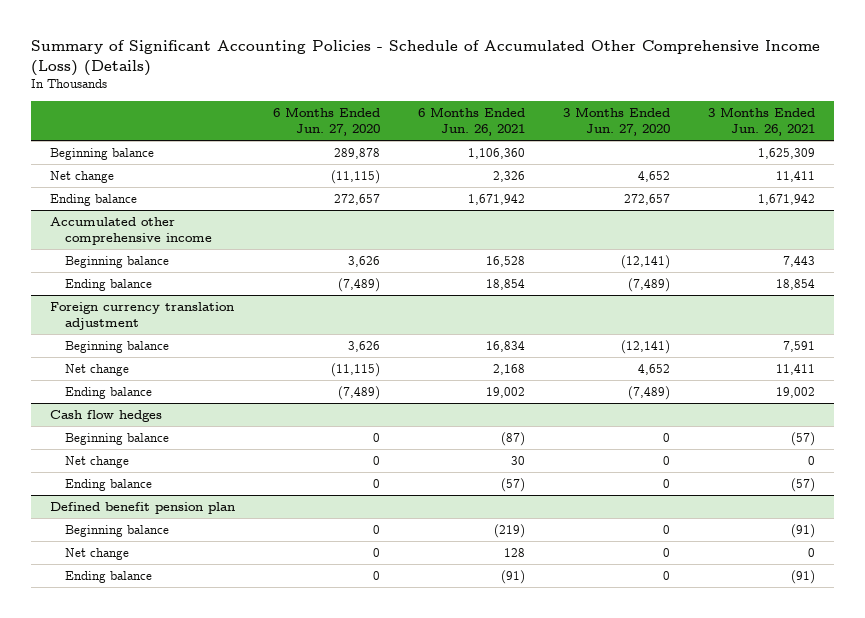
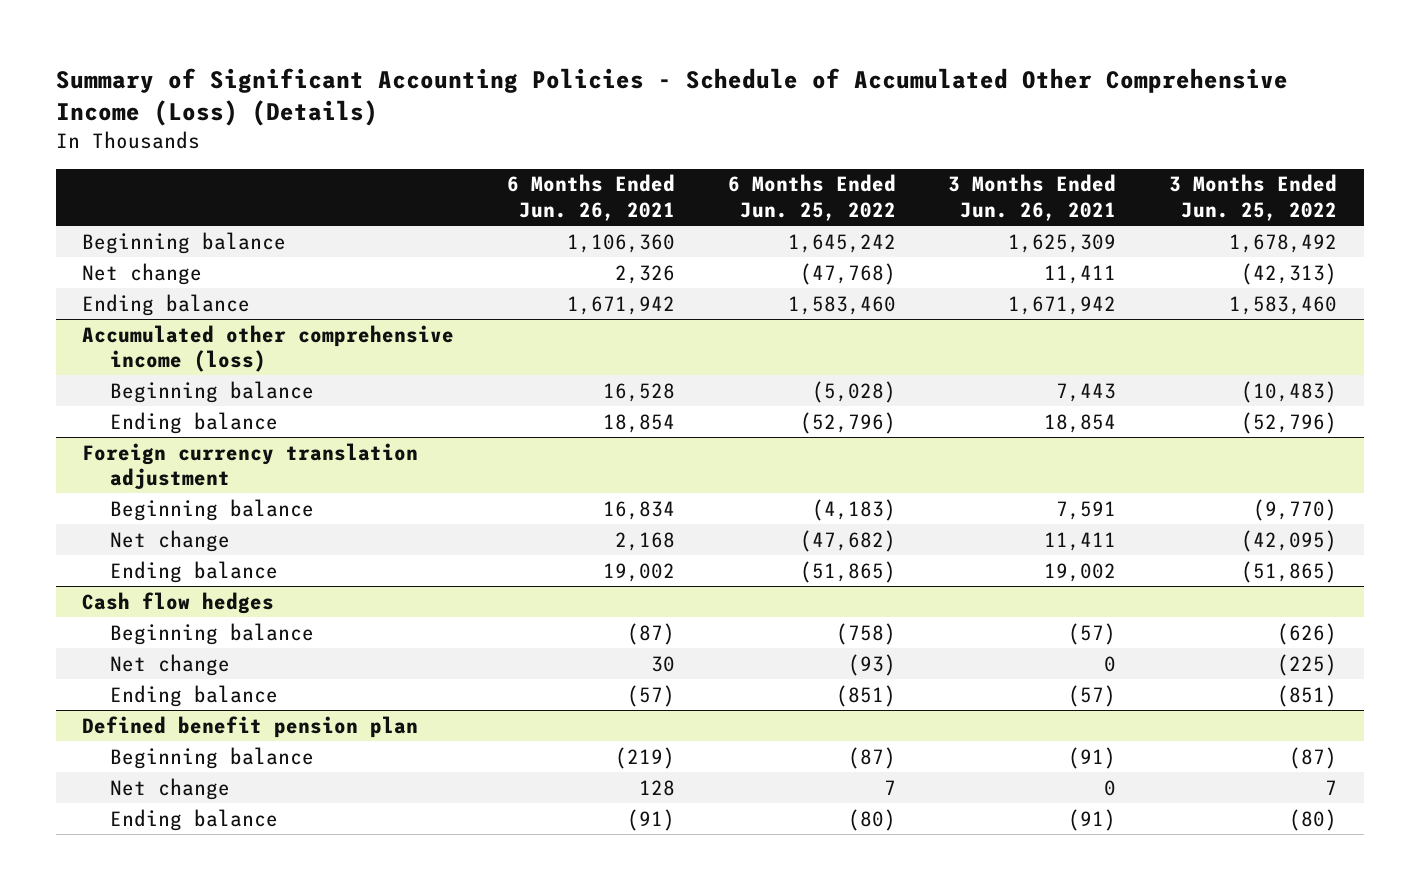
[273,107,381,137] 6 Months Ended Jun. 27, 2020 -> none
[562,107,670,137] 3 Months Ended Jun. 27, 2020 -> none
none -> [727,174,896,221] 6 Months Ended Jun. 25, 2022
none -> [1169,174,1338,221] 3 Months Ended Jun. 25, 2022
[50,217,213,245] Accumulated other comprehensive income -> [82,324,455,373] Accumulated other comprehensive income (loss)

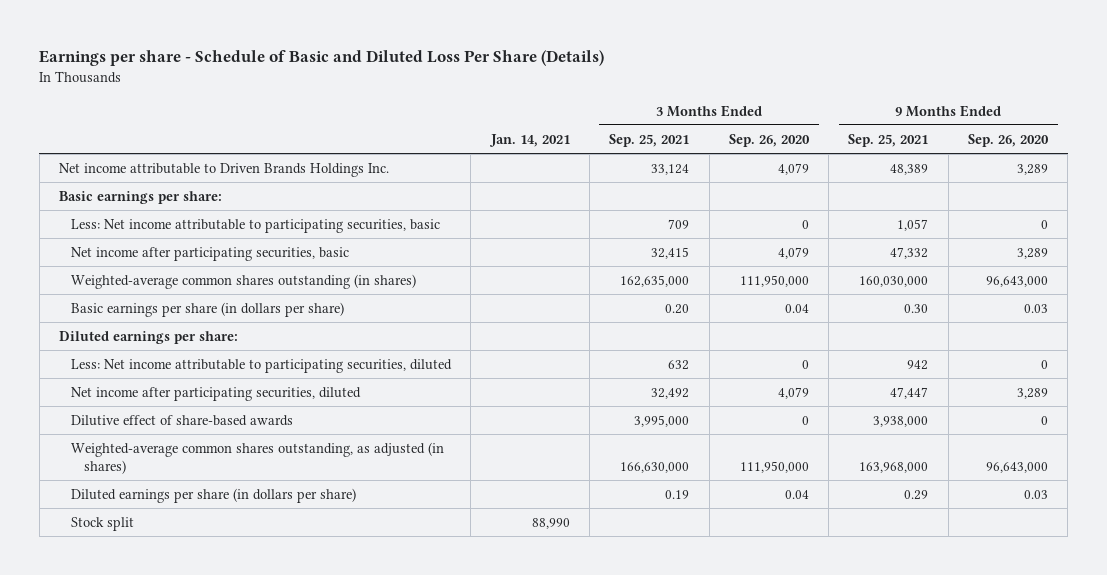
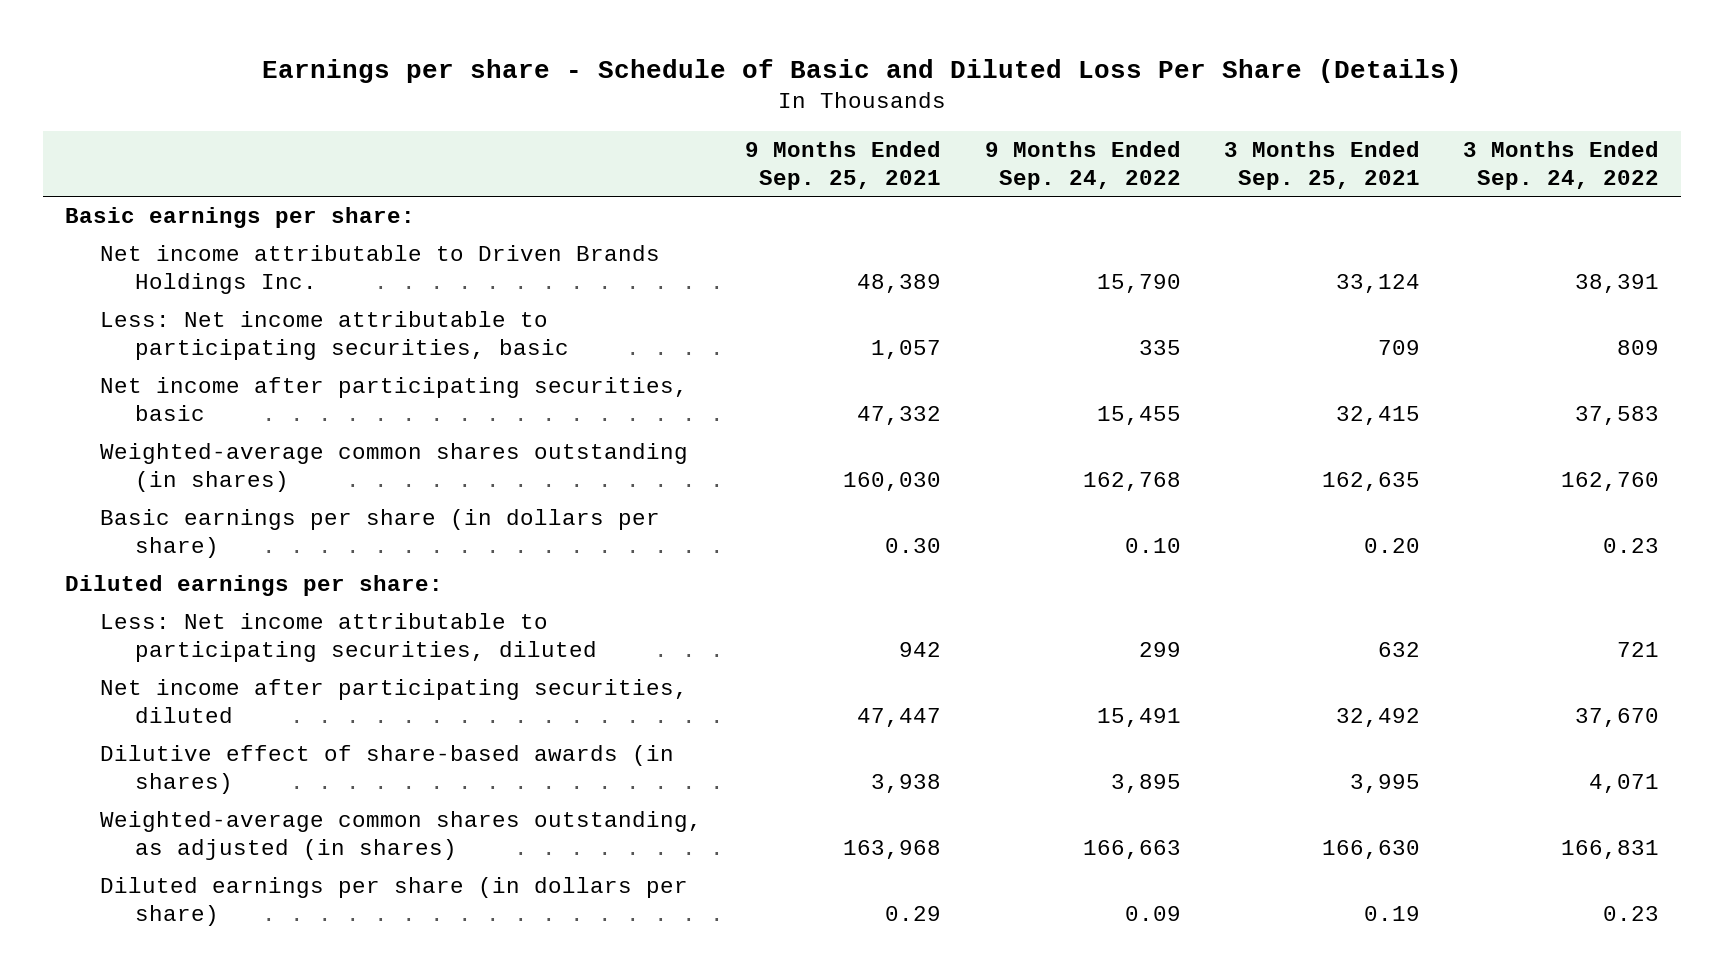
[488,133,570,147] Jan. 14, 2021 -> none
[728,133,810,147] Sep. 26, 2020 -> none
[967,133,1049,147] Sep. 26, 2020 -> none
none -> [984,140,1181,191] 9 Months Ended Sep. 24, 2022
none -> [1463,140,1660,191] 3 Months Ended Sep. 24, 2022
[58,162,389,177] Net income attributable to Driven Brands Holdings Inc. -> [99,245,660,295] Net income attributable to Driven Brands Holdings Inc.
[620,274,690,287] 162,635,000 -> [1321,472,1420,492] 162,635
[859,275,929,287] 160,030,000 -> [843,472,942,492] 160,030
[71,414,294,426] Dilutive effect of share-based awards -> [99,745,674,795] Dilutive effect of share-based awards (in shares)
[634,414,690,427] 3,995,000 -> [1349,774,1420,794] 3,995
[873,415,929,427] 3,938,000 -> [871,774,942,794] 3,938
[620,462,690,474] 166,630,000 -> [1321,840,1420,860] 166,630
[859,462,929,474] 163,968,000 -> [843,840,942,860] 163,968
[71,516,135,531] Stock split -> none

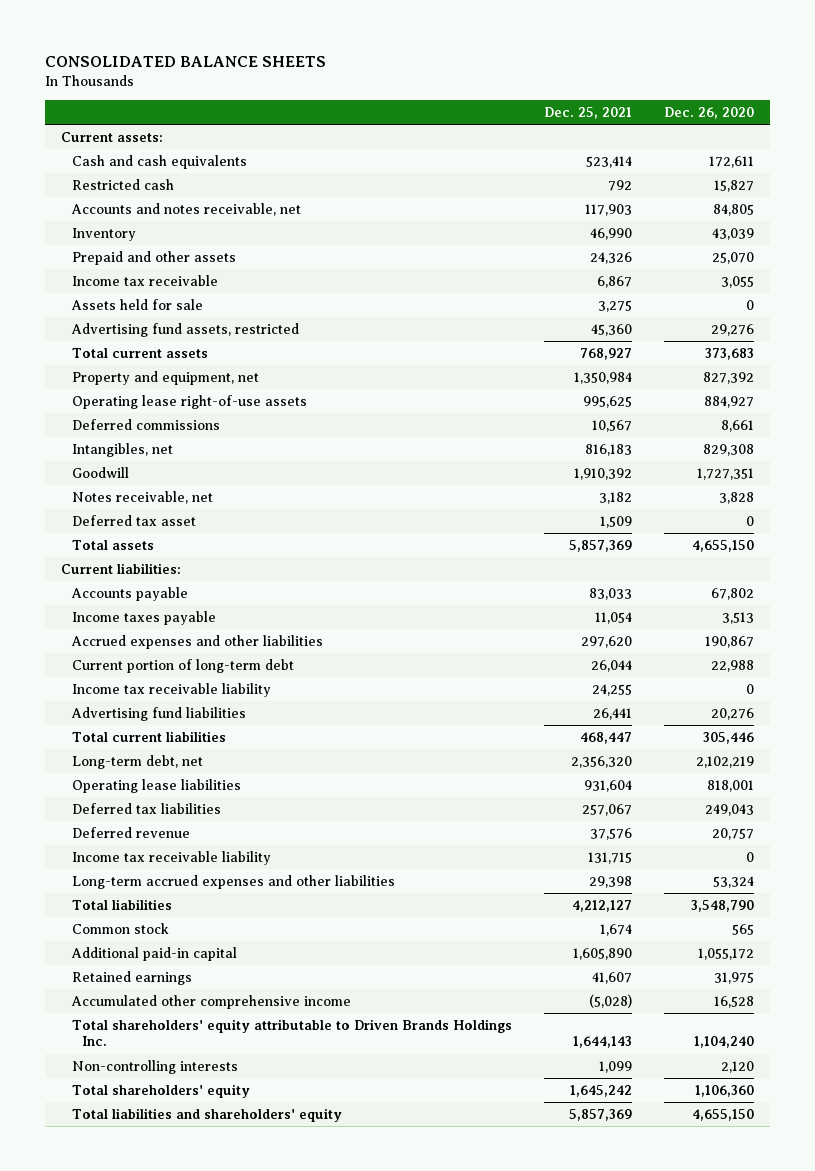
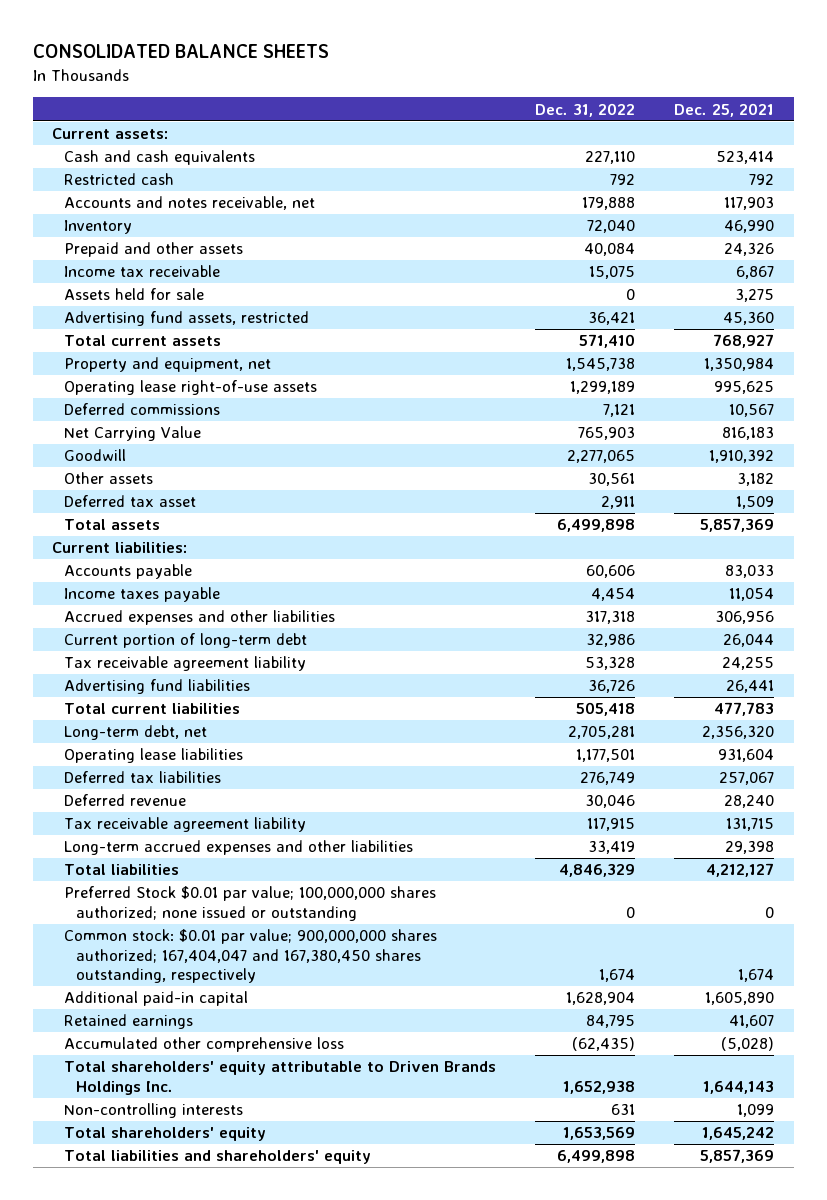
[664,106,755,119] Dec. 26, 2020 -> none
none -> [535,102,636,117] Dec. 31, 2022
[71,442,173,457] Intangibles, net -> [64,426,202,442] Net Carrying Value
[71,490,213,504] Notes receivable, net -> [64,472,154,485] Other assets
[580,635,632,648] 297,620 -> [715,611,775,625] 306,956
[71,682,271,697] Income tax receivable liability -> [64,656,307,672] Tax receivable agreement liability
[579,731,632,744] 468,447 -> [714,702,775,717] 477,783
[589,827,632,840] 37,576 -> [724,795,775,809] 28,240
[71,850,271,865] Income tax receivable liability -> [64,817,307,833] Tax receivable agreement liability
none -> [64,886,437,921] Preferred Stock $0.01 par value; 100,000,000 shares authorized; none issued or outstanding
[71,922,169,934] Common stock -> [64,929,438,983] Common stock: $0.01 par value; 900,000,000 shares authorized; 167,404,047 and 167,380,450 shares outstanding, respectively
[70,994,351,1009] Accumulated other comprehensive income -> [64,1037,345,1053] Accumulated other comprehensive loss

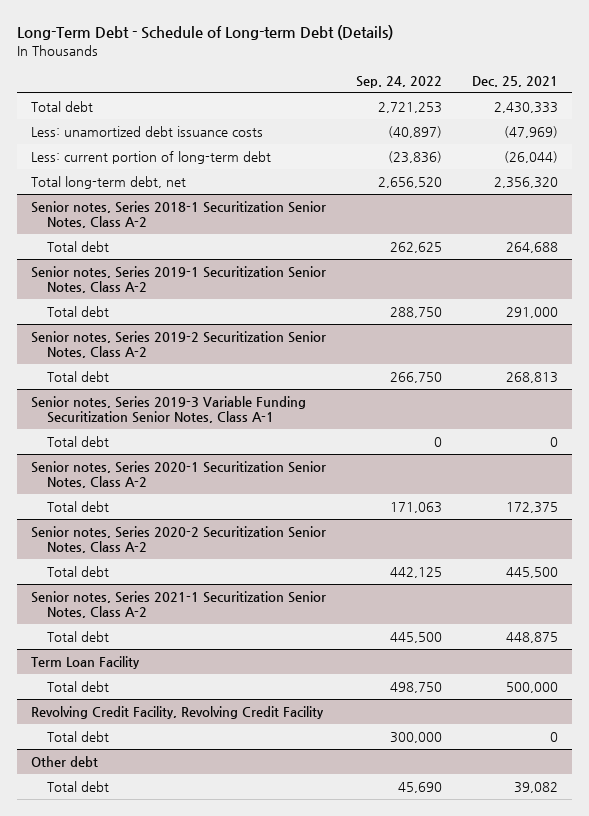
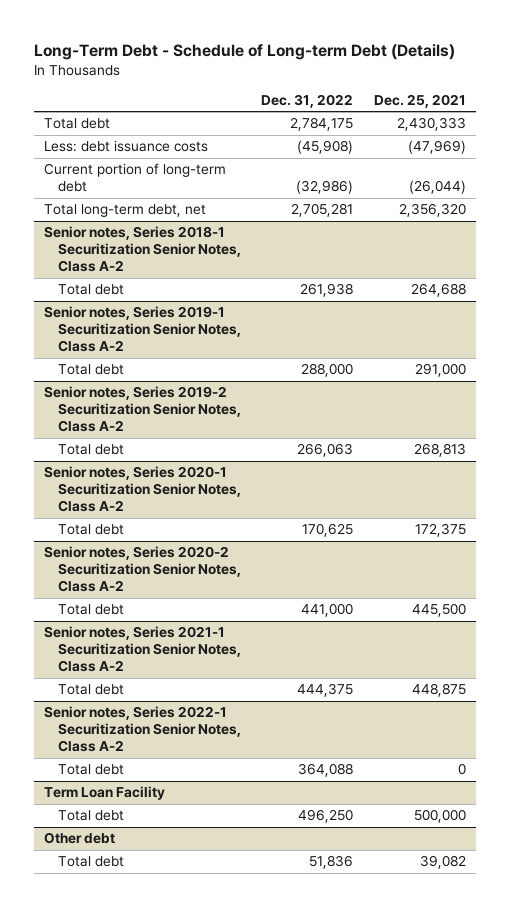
[356,75,443,88] Sep. 24, 2022 -> none
none -> [261,93,354,108] Dec. 31, 2022
[31,126,264,138] Less: unamortized debt issuance costs -> [44,140,209,153] Less: debt issuance costs
[31,151,272,165] Less: current portion of long-term debt -> [44,163,227,193] Current portion of long-term debt
[31,396,307,424] Senior notes, Series 2019-3 Variable Funding Securitization Senior Notes, Class A-1 -> none
[46,436,109,448] Total debt -> none
none -> [44,706,241,753] Senior notes, Series 2022-1 Securitization Senior Notes, Class A-2
none -> [57,764,124,776] Total debt
[31,706,325,720] Revolving Credit Facility, Revolving Credit Facility -> none
[46,731,109,743] Total debt -> none

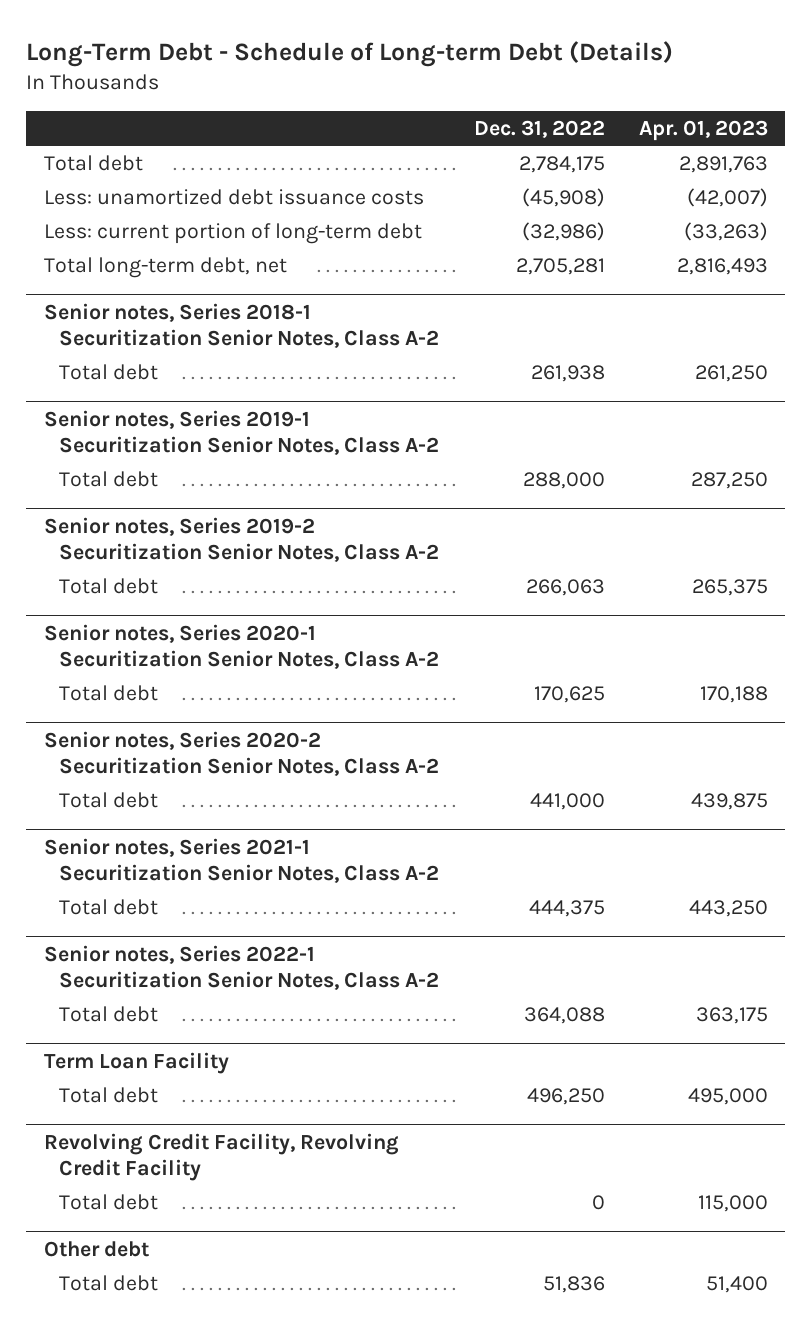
[373,93,466,108] Dec. 25, 2021 -> none
none -> [639,119,769,141] Apr. 01, 2023
[44,140,209,153] Less: debt issuance costs -> [43,188,424,205] Less: unamortized debt issuance costs
[44,163,227,193] Current portion of long-term debt -> [43,222,422,244] Less: current portion of long-term debt
none -> [43,1132,399,1181] Revolving Credit Facility, Revolving Credit Facility
none -> [59,1193,159,1210] Total debt

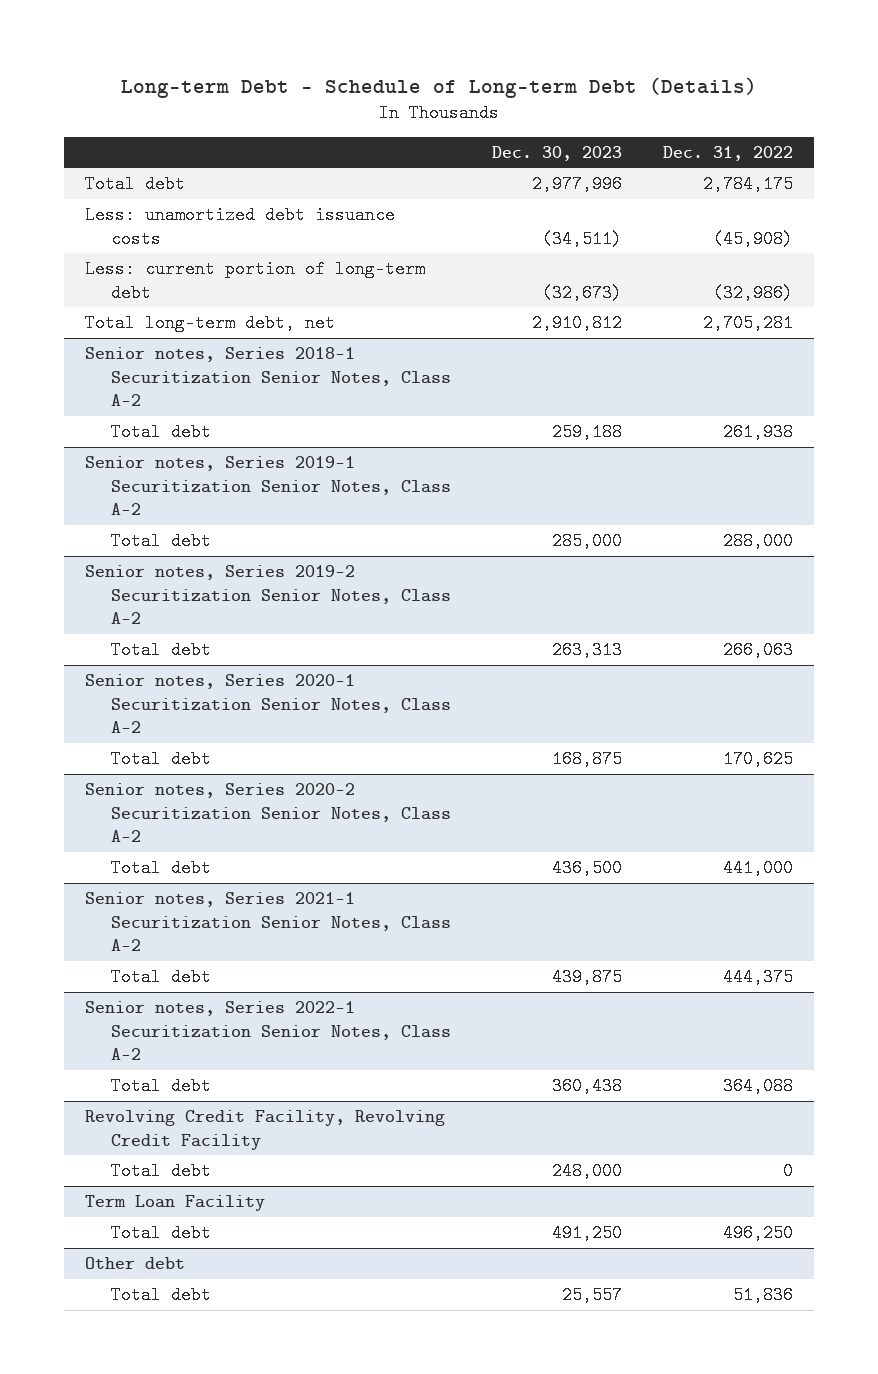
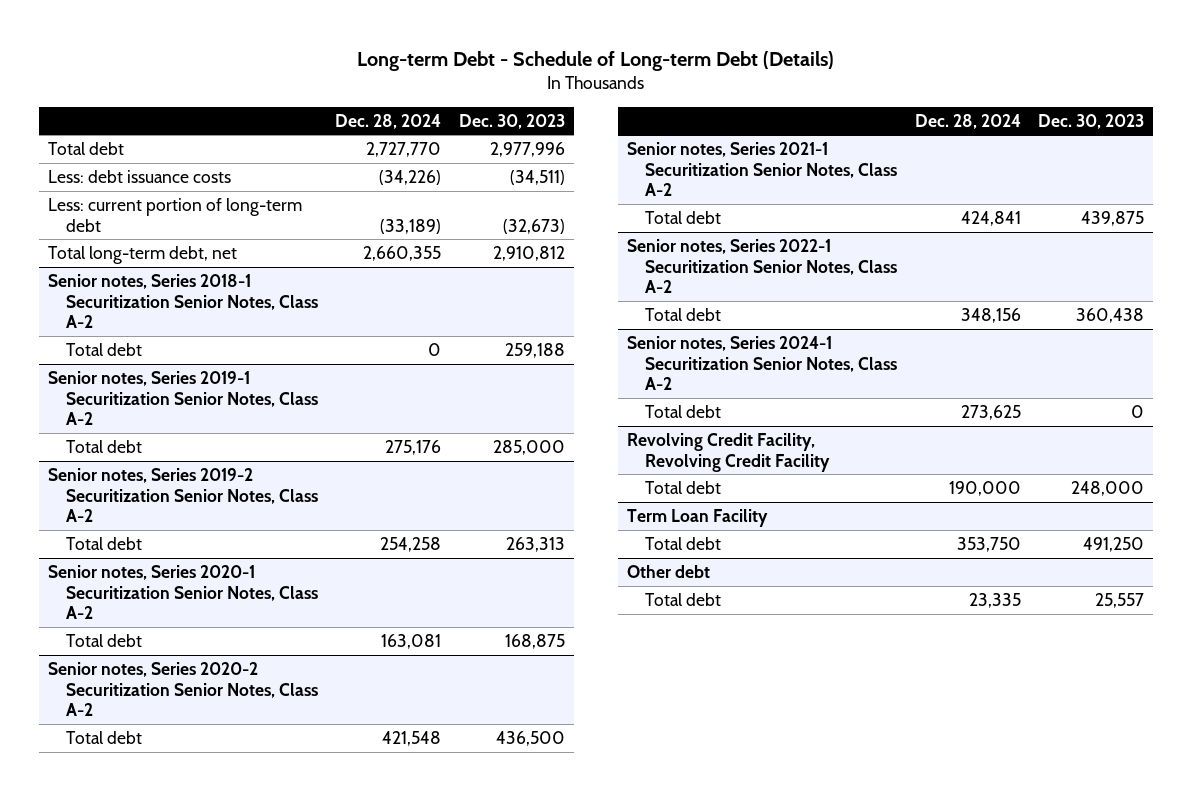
[663,145,794,161] Dec. 31, 2022 -> none
none -> [335,113,442,129] Dec. 28, 2024
[84,205,395,248] Less: unamortized debt issuance costs -> [47,169,231,183] Less: debt issuance costs
none -> [626,335,897,391] Senior notes, Series 2024-1 Securitization Senior Notes, Class A-2
none -> [644,404,721,418] Total debt

